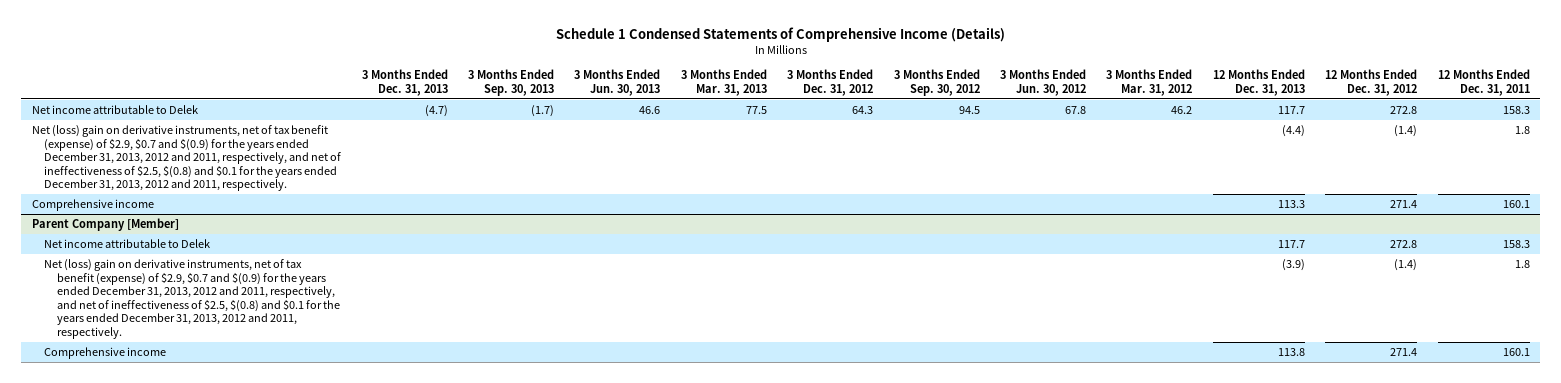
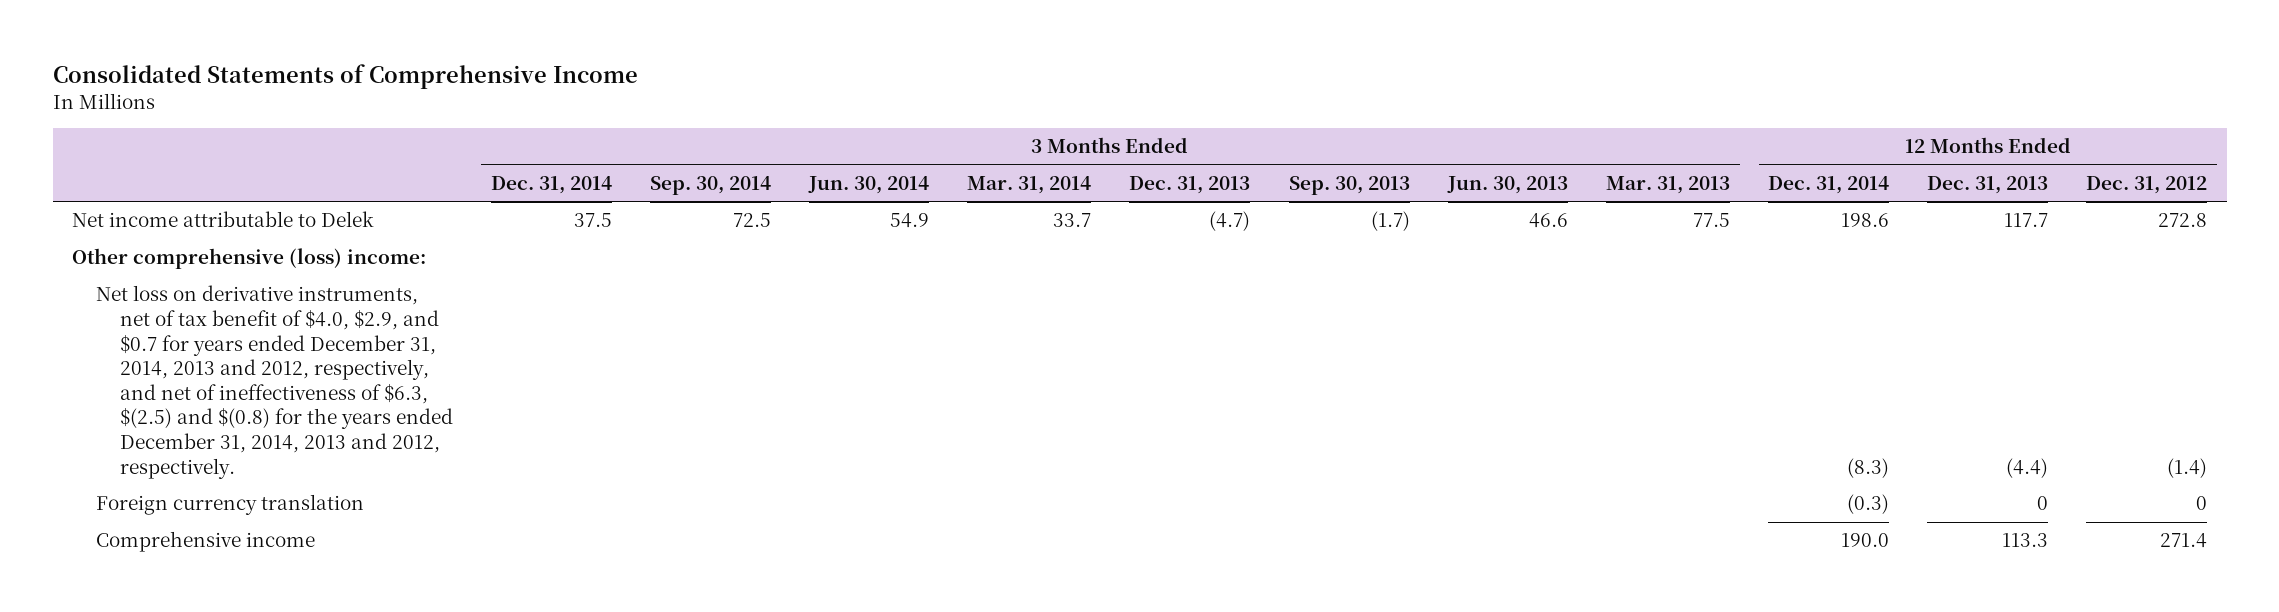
[555,26,1005,42] Schedule 1 Condensed Statements of Comprehensive Income (Details) -> [52,63,638,89] Consolidated Statements of Comprehensive Income
[787,69,874,96] 3 Months Ended Dec. 31, 2012 -> none
[893,69,980,96] 3 Months Ended Sep. 30, 2012 -> none
[1000,69,1087,96] 3 Months Ended Jun. 30, 2012 -> none
[1106,69,1193,96] 3 Months Ended Mar. 31, 2012 -> none
[1437,69,1530,96] 12 Months Ended Dec. 31, 2011 -> none
none -> [490,176,612,195] Dec. 31, 2014
none -> [649,176,771,196] Sep. 30, 2014
none -> [808,176,930,195] Jun. 30, 2014
none -> [967,176,1092,195] Mar. 31, 2014
none -> [1768,176,1890,195] Dec. 31, 2014
none -> [71,248,426,270] Other comprehensive (loss) income:
[31,125,342,192] Net (loss) gain on derivative instruments, net of tax benefit (expense) of $2.9, $0.7 and $(0.9) for the years ended December 31, 2013, 2012 and 2011, respectively, and net of ineffectiveness of $2.5, $(0.8) and $0.1 for the years ended December 31, 2013, 2012 and 2011, respectively. -> [95,285,453,479] Net loss on derivative instruments, net of tax benefit of $4.0, $2.9, and $0.7 for years ended December 31, 2014, 2013 and 2012, respectively, and net of ineffectiveness of $6.3, $(2.5) and $(0.8) for the years ended December 31, 2014, 2013 and 2012, respectively.
none -> [95,494,364,516] Foreign currency translation
[31,218,179,232] Parent Company [Member] -> none
[44,239,211,249] Net income attributable to Delek -> none
[44,259,340,339] Net (loss) gain on derivative instruments, net of tax benefit (expense) of $2.9, $0.7 and $(0.9) for the years ended December 31, 2013, 2012 and 2011, respectively, and net of ineffectiveness of $2.5, $(0.8) and $0.1 for the years ended December 31, 2013, 2012 and 2011, respectively. -> none
[44,347,167,360] Comprehensive income -> none

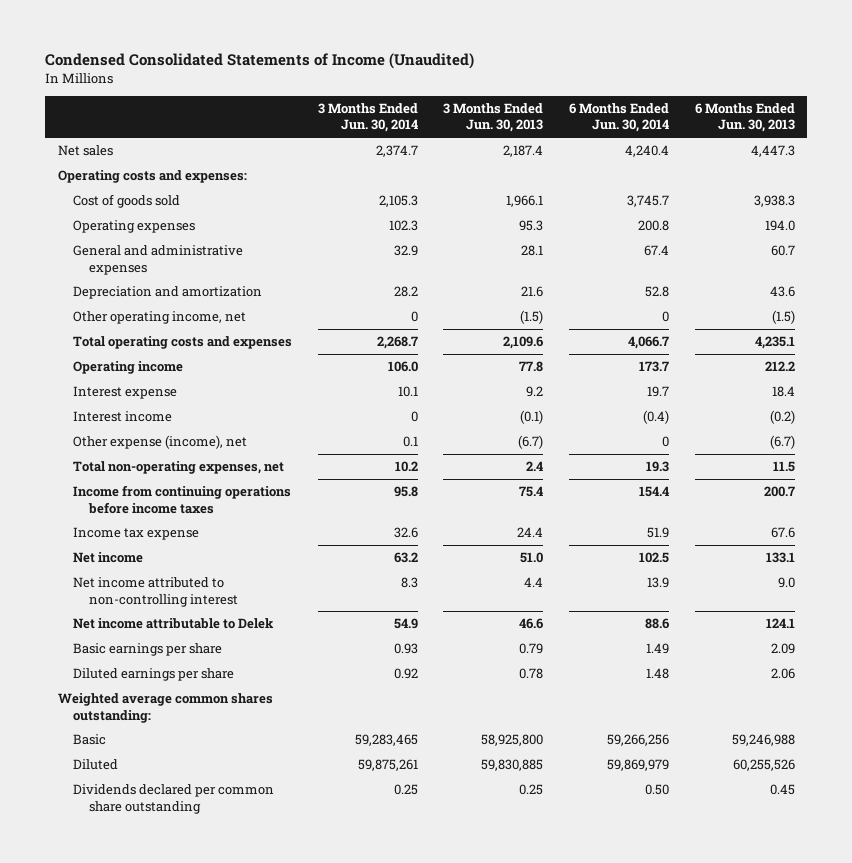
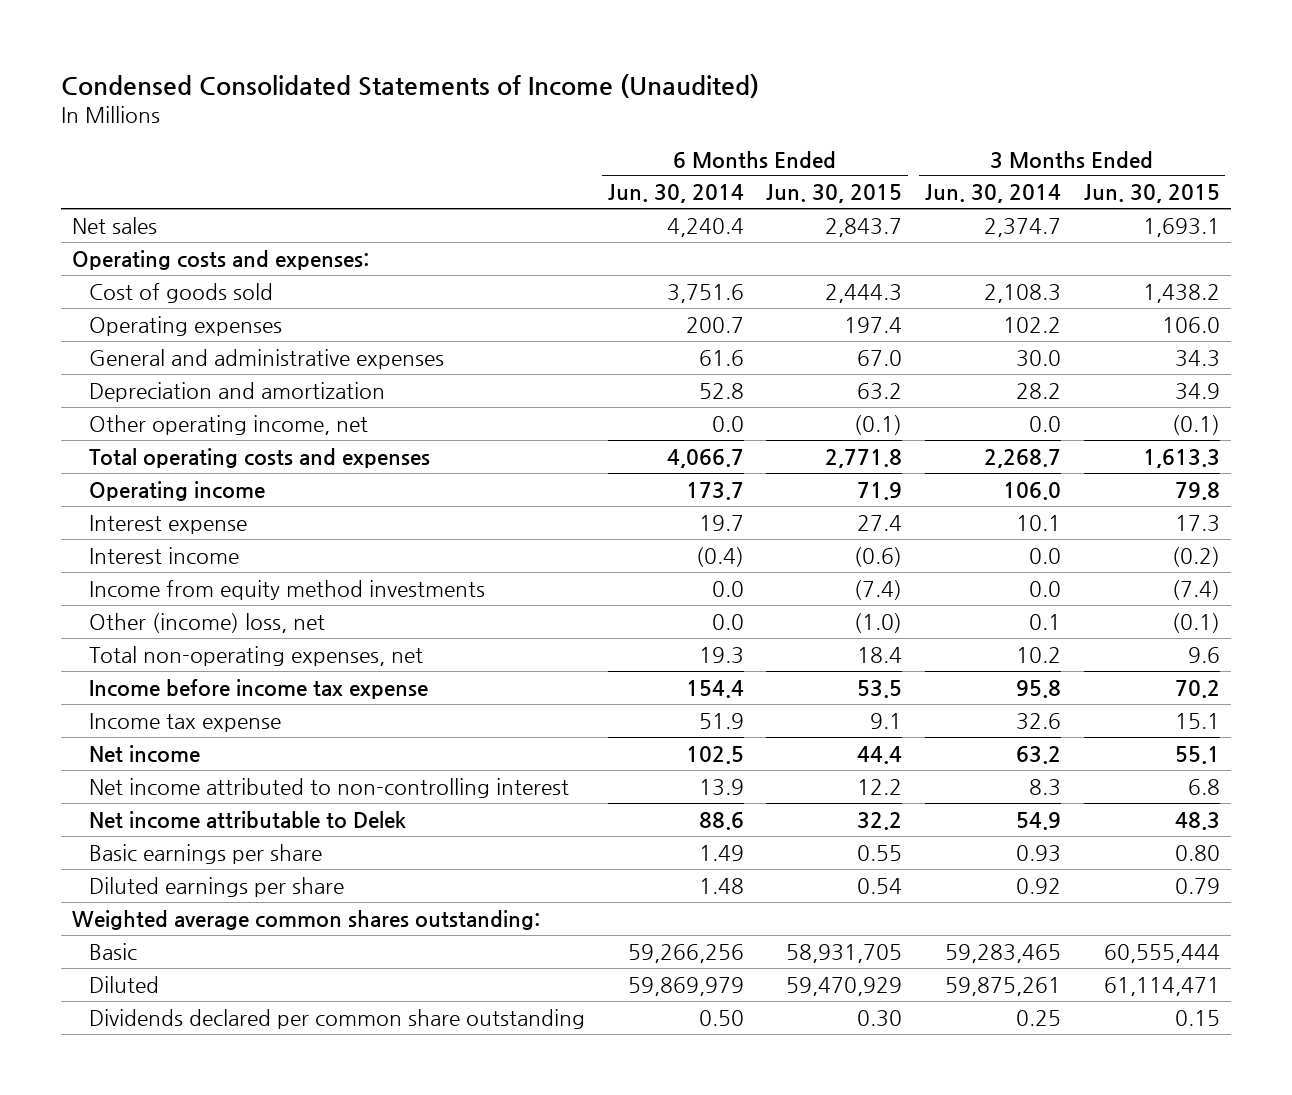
[443,102,544,133] 3 Months Ended Jun. 30, 2013 -> none
[694,102,795,133] 6 Months Ended Jun. 30, 2013 -> none
none -> [766,184,903,204] Jun. 30, 2015
none -> [1083,184,1220,204] Jun. 30, 2015
[378,195,418,208] 2,105.3 -> [984,283,1062,303] 2,108.3
[626,195,669,208] 3,745.7 -> [666,283,744,303] 3,751.6
[388,220,418,232] 102.3 -> [1003,316,1062,333] 102.2
[637,220,669,232] 200.8 -> [685,316,744,333] 200.7
[393,245,418,257] 32.9 -> [1016,349,1062,367] 30.0
[643,245,669,257] 67.4 -> [698,349,744,366] 61.6
[410,311,418,323] 0 -> [1029,415,1062,432] 0.0
[661,311,669,323] 0 -> [711,415,744,432] 0.0
[410,411,418,423] 0 -> [1029,547,1062,564] 0.0
none -> [89,579,486,600] Income from equity method investments
[73,435,248,450] Other expense (income), net -> [89,612,326,633] Other (income) loss, net
[661,436,669,448] 0 -> [711,613,744,630] 0.0
[73,485,292,514] Income from continuing operations before income taxes -> [89,678,429,699] Income before income tax expense

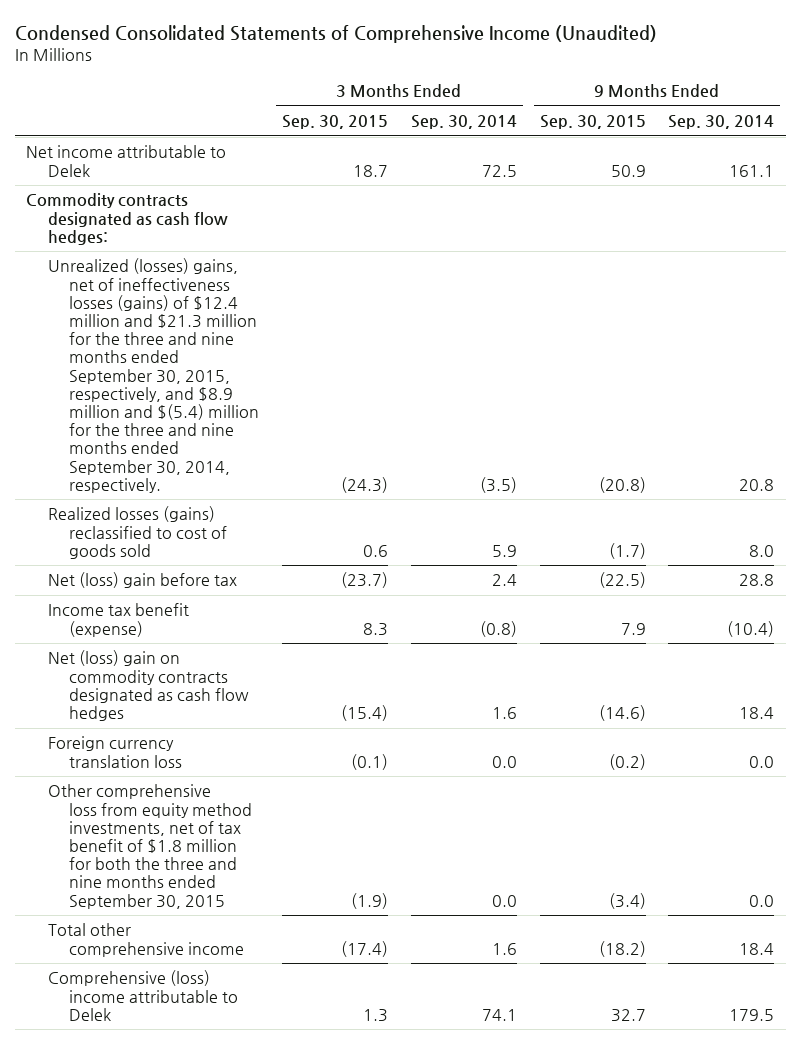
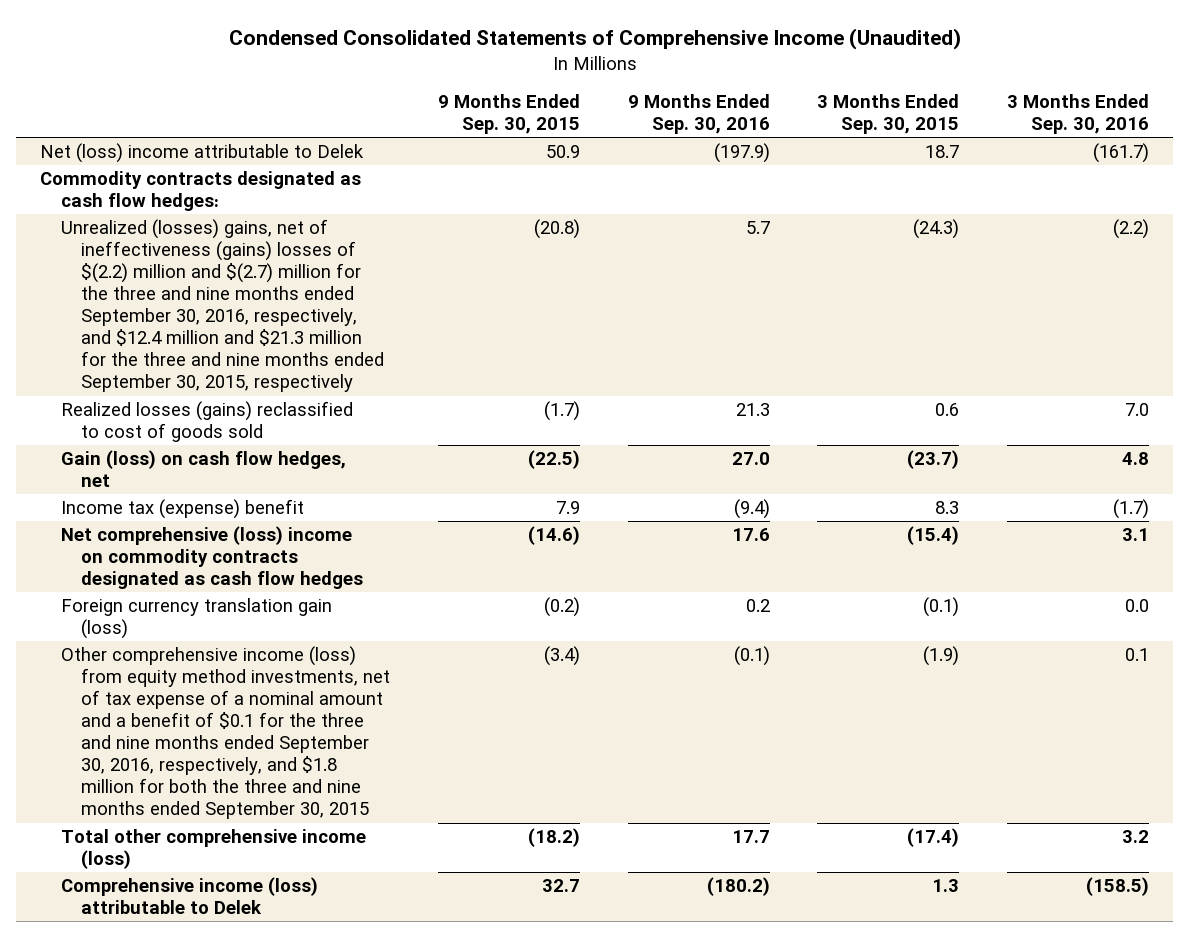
[410,115,517,130] Sep. 30, 2014 -> none
[668,115,775,130] Sep. 30, 2014 -> none
none -> [627,94,770,135] 9 Months Ended Sep. 30, 2016
none -> [1007,94,1150,135] 3 Months Ended Sep. 30, 2016
[26,145,227,177] Net income attributable to Delek -> [40,143,365,164] Net (loss) income attributable to Delek
[47,258,260,493] Unrealized (losses) gains, net of ineffectiveness losses (gains) of $12.4 million and $21.3 million for the three and nine months ended September 30, 2015, respectively, and $8.9 million and $(5.4) million for the three and nine months ended September 30, 2014, respectively. -> [60,219,385,393] Unrealized (losses) gains, net of ineffectiveness (gains) losses of $(2.2) million and $(2.7) million for the three and nine months ended September 30, 2016, respectively, and $12.4 million and $21.3 million for the three and nine months ended September 30, 2015, respectively
[47,572,237,589] Net (loss) gain before tax -> [60,450,346,488] Gain (loss) on cash flow hedges, net
[47,603,189,637] Income tax benefit (expense) -> [60,499,304,520] Income tax (expense) benefit
[47,650,250,722] Net (loss) gain on commodity contracts designated as cash flow hedges -> [60,526,364,590] Net comprehensive (loss) income on commodity contracts designated as cash flow hedges
[47,736,183,768] Foreign currency translation loss -> [60,598,332,640] Foreign currency translation gain (loss)
[47,784,253,909] Other comprehensive loss from equity method investments, net of tax benefit of $1.8 million for both the three and nine months ended September 30, 2015 -> [60,646,391,820] Other comprehensive income (loss) from equity method investments, net of tax expense of a nominal amount and a benefit of $0.1 for the three and nine months ended September 30, 2016, respectively, and $1.8 million for both the three and nine months ended September 30, 2015
[47,923,245,957] Total other comprehensive income -> [60,829,366,870] Total other comprehensive income (loss)
[47,970,239,1021] Comprehensive (loss) income attributable to Delek -> [60,877,318,915] Comprehensive income (loss) attributable to Delek

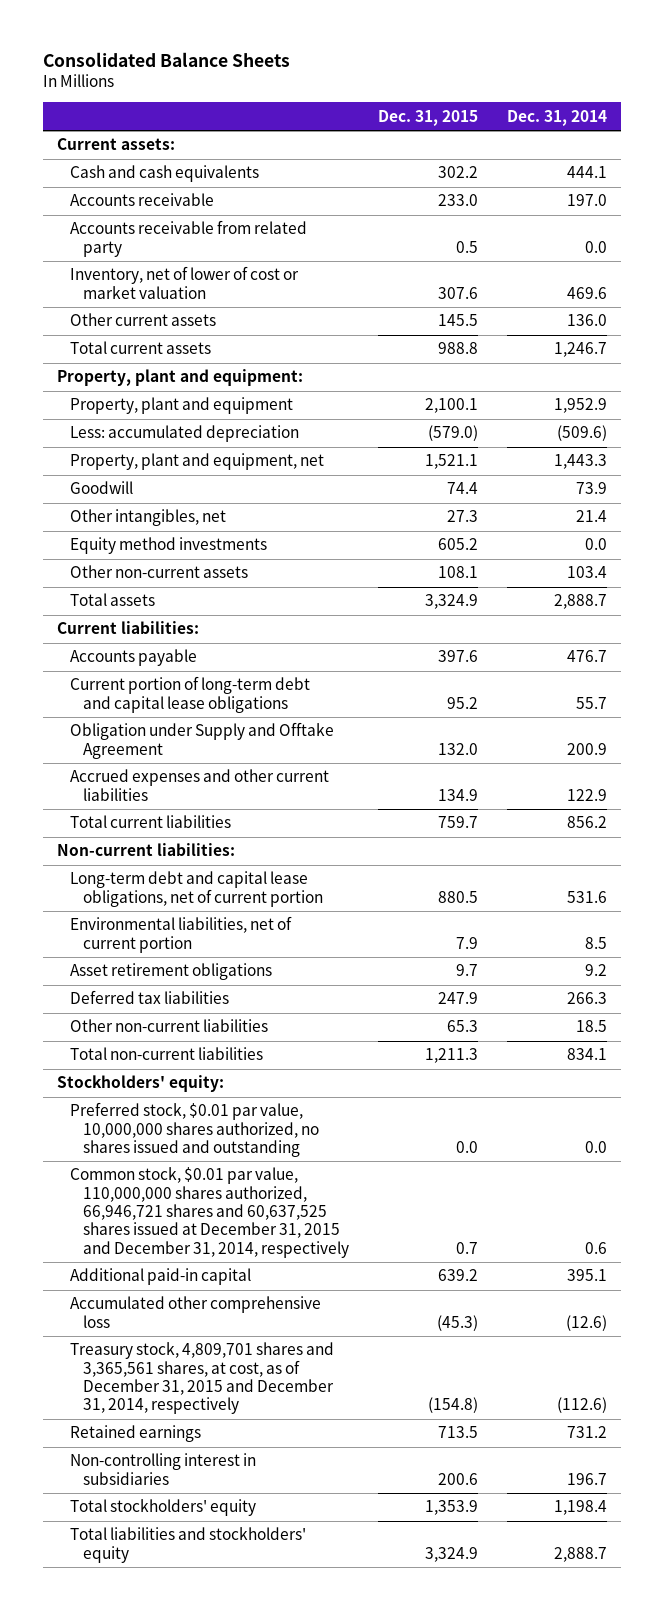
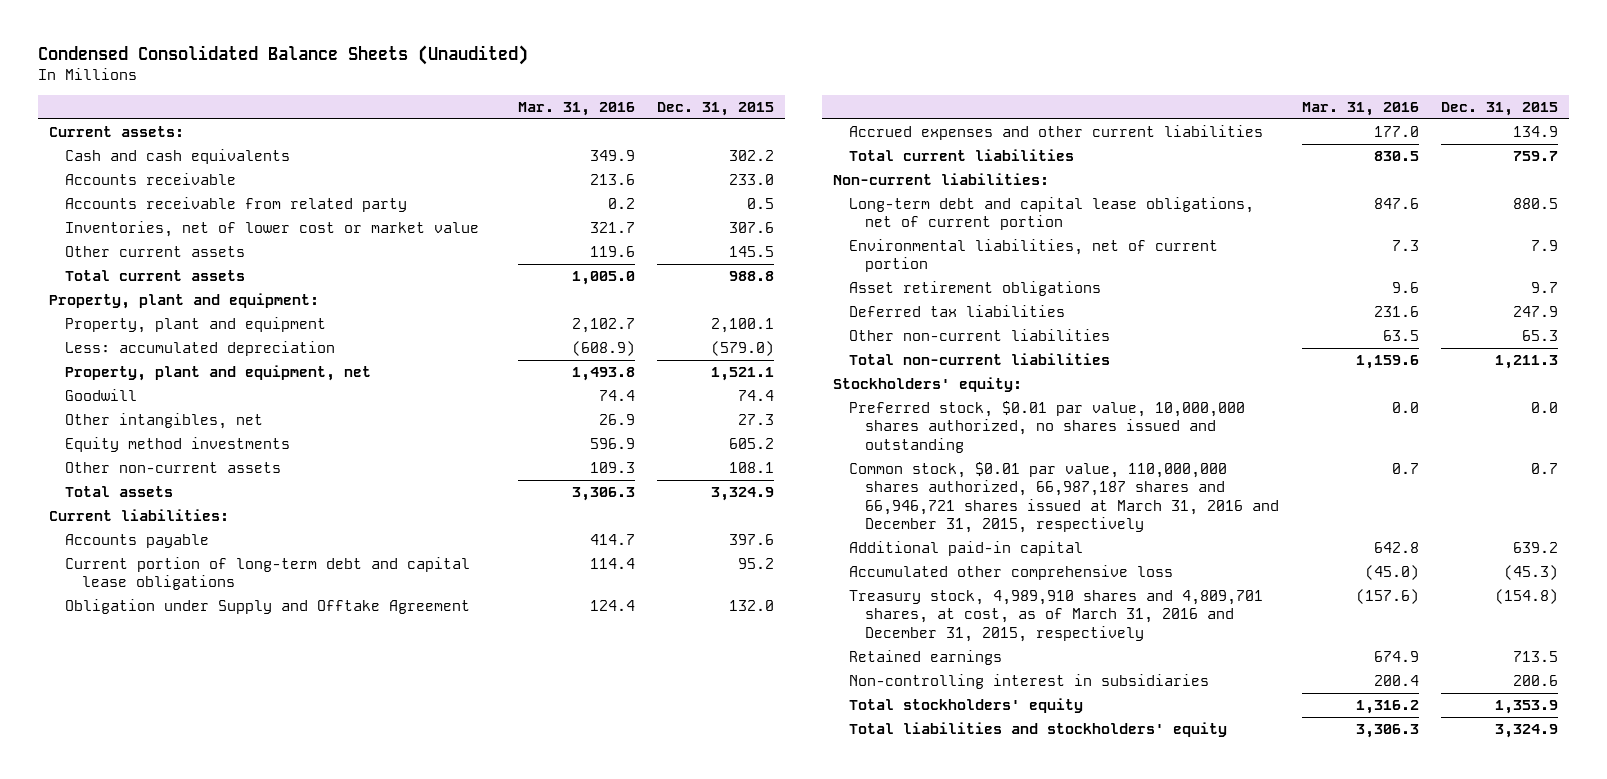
[42,51,290,67] Consolidated Balance Sheets -> [37,45,528,66] Condensed Consolidated Balance Sheets (Unaudited)
[506,109,607,126] Dec. 31, 2014 -> none
none -> [517,101,635,116] Mar. 31, 2016
[70,266,300,299] Inventory, net of lower of cost or market valuation -> [65,221,480,238] Inventories, net of lower cost or market value
[70,1167,349,1258] Common stock, $0.01 par value, 110,000,000 shares authorized, 66,946,721 shares and 60,637,525 shares issued at December 31, 2015 and December 31, 2014, respectively -> [849,462,1280,533] Common stock, $0.01 par value, 110,000,000 shares authorized, 66,987,187 shares and 66,946,721 shares issued at March 31, 2016 and December 31, 2015, respectively
[70,1342,335,1415] Treasury stock, 4,809,701 shares and 3,365,561 shares, at cost, as of December 31, 2015 and December 31, 2014, respectively -> [849,590,1264,642] Treasury stock, 4,989,910 shares and 4,809,701 shares, at cost, as of March 31, 2016 and December 31, 2015, respectively

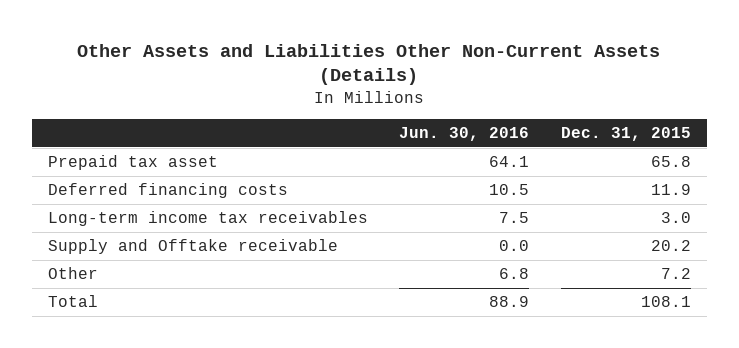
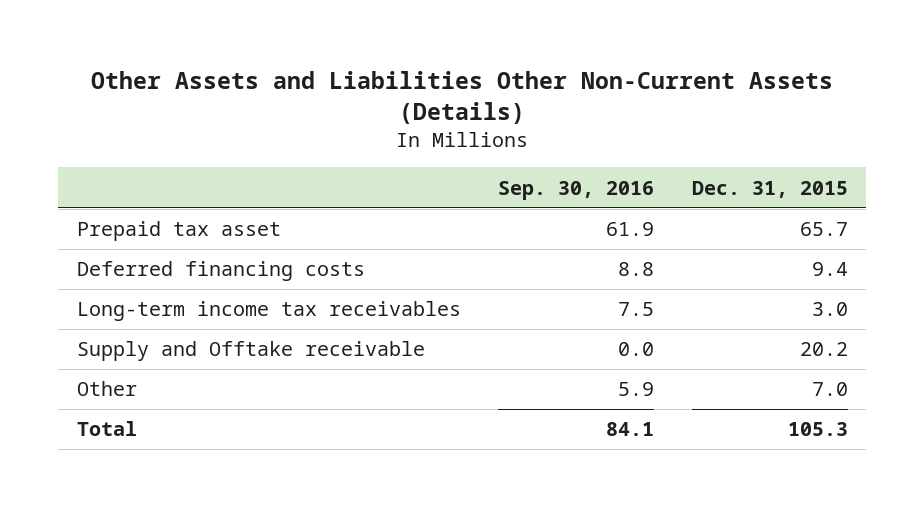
[399,127,530,142] Jun. 30, 2016 -> none
none -> [498,180,655,200] Sep. 30, 2016
[651,156,692,168] 65.8 -> [799,222,848,237] 65.7
[651,184,692,196] 11.9 -> [811,262,848,277] 9.4
[661,268,692,280] 7.2 -> [811,382,848,397] 7.0
[641,296,692,308] 108.1 -> [787,422,848,437] 105.3

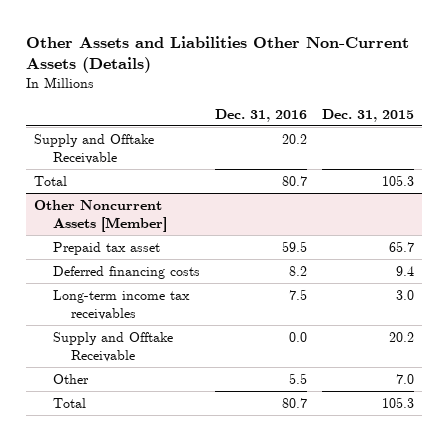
[498,180,655,200] Sep. 30, 2016 -> none
none -> [214,108,307,122] Dec. 31, 2016
none -> [33,133,154,164] Supply and Offtake Receivable
none -> [33,175,67,186] Total
none -> [33,199,167,232] Other Noncurrent Assets [Member]
[76,341,425,362] Supply and Offtake receivable -> [52,331,173,362] Supply and Offtake Receivable

